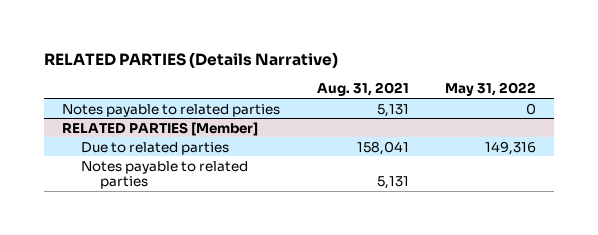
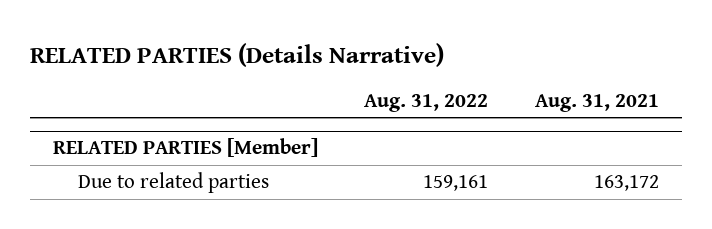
[444,82,536,97] May 31, 2022 -> none
none -> [364,93,489,112] Aug. 31, 2022
[62,103,281,117] Notes payable to related parties -> none
[81,160,249,190] Notes payable to related parties -> none
[356,140,409,155] 158,041 -> [593,175,659,192] 163,172

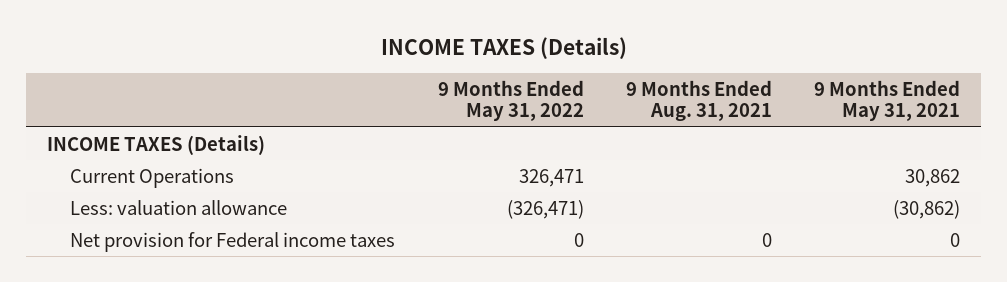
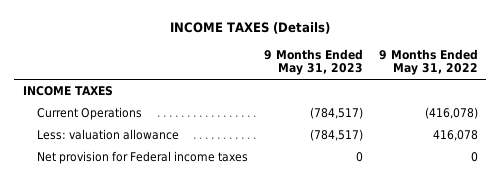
[625,79,772,122] 9 Months Ended Aug. 31, 2021 -> none
[813,79,960,122] 9 Months Ended May 31, 2021 -> none
none -> [263,48,363,76] 9 Months Ended May 31, 2023
[47,134,266,155] INCOME TAXES (Details) -> [22,86,113,97] INCOME TAXES
[518,168,584,187] 326,471 -> [425,107,479,120] (416,078)
[506,199,584,219] (326,471) -> [433,130,479,142] 416,078

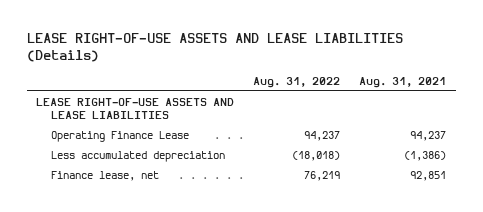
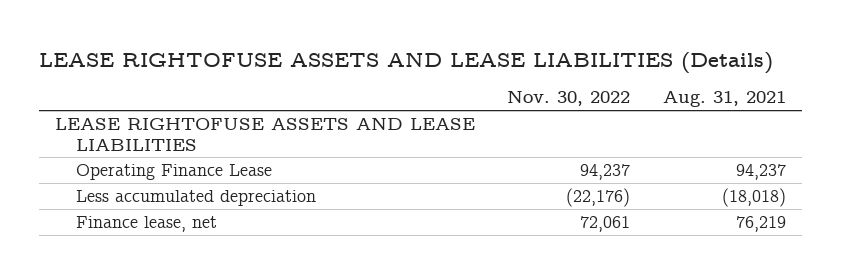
[26,33,403,63] LEASE RIGHT-OF-USE ASSETS AND LEASE LIABILITIES (Details) -> [38,51,773,74] LEASE RIGHTOFUSE ASSETS AND LEASE LIABILITIES (Details)
[253,76,341,88] Aug. 31, 2022 -> none
none -> [507,90,631,107] Nov. 30, 2022
[36,97,235,119] LEASE RIGHT-OF-USE ASSETS AND LEASE LIABILITIES -> [55,116,476,151] LEASE RIGHTOFUSE ASSETS AND LEASE LIABILITIES
[404,150,447,161] (1,386) -> [721,187,786,207] (18,018)
[410,170,447,181] 92,851 -> [735,215,786,232] 76,219

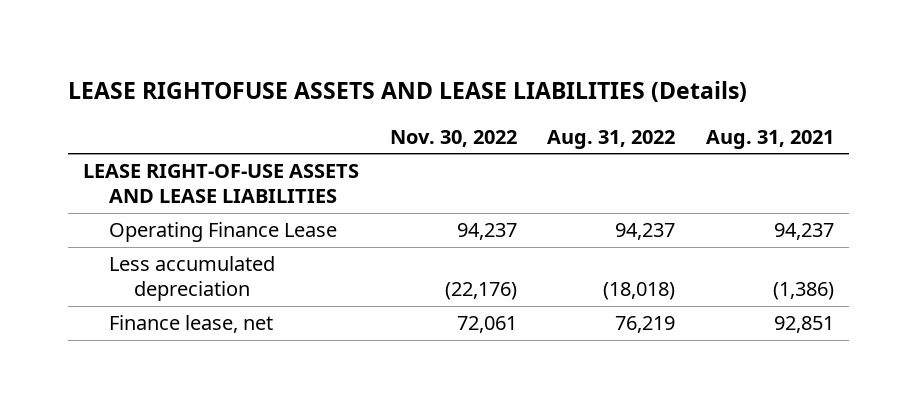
none -> [547,129,676,149] Aug. 31, 2022
[55,116,476,151] LEASE RIGHTOFUSE ASSETS AND LEASE LIABILITIES -> [83,164,360,204] LEASE RIGHT-OF-USE ASSETS AND LEASE LIABILITIES
[721,187,786,207] (18,018) -> [772,282,834,301] (1,386)
[735,215,786,232] 76,219 -> [773,316,834,334] 92,851

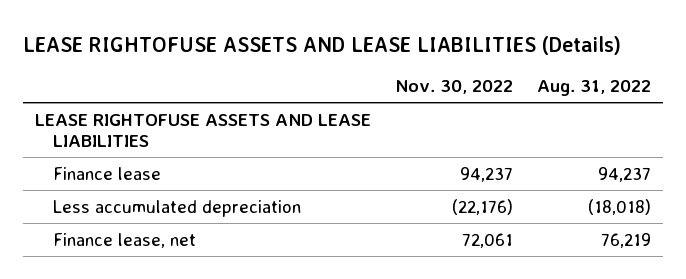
[705,129,834,149] Aug. 31, 2021 -> none
[83,164,360,204] LEASE RIGHT-OF-USE ASSETS AND LEASE LIABILITIES -> [35,113,372,148] LEASE RIGHTOFUSE ASSETS AND LEASE LIABILITIES
[108,222,337,243] Operating Finance Lease -> [52,166,161,180] Finance lease

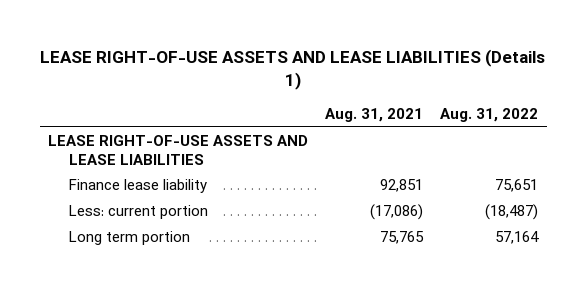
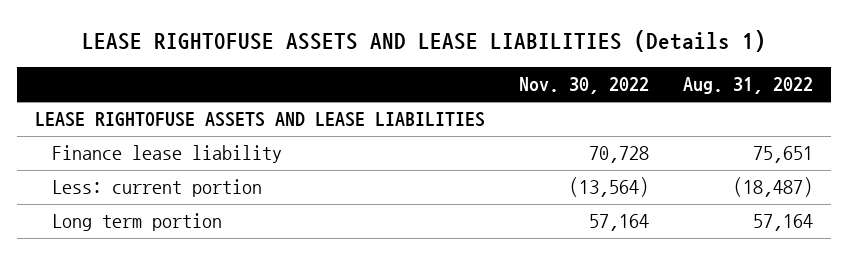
[40,48,546,91] LEASE RIGHT-OF-USE ASSETS AND LEASE LIABILITIES (Details 1) -> [82,29,767,52] LEASE RIGHTOFUSE ASSETS AND LEASE LIABILITIES (Details 1)
[325,108,424,123] Aug. 31, 2021 -> none
none -> [519,77,650,95] Nov. 30, 2022
[48,135,309,165] LEASE RIGHT-OF-USE ASSETS AND LEASE LIABILITIES -> [34,112,485,128] LEASE RIGHTOFUSE ASSETS AND LEASE LIABILITIES

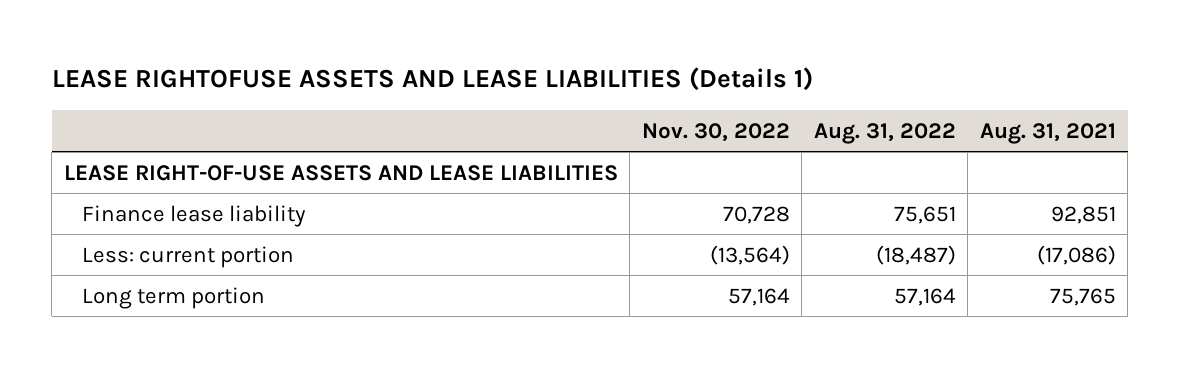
none -> [979,122,1116,144] Aug. 31, 2021
[34,112,485,128] LEASE RIGHTOFUSE ASSETS AND LEASE LIABILITIES -> [63,164,618,181] LEASE RIGHT-OF-USE ASSETS AND LEASE LIABILITIES

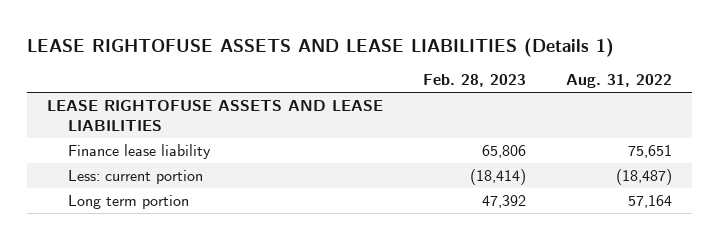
[641,122,790,142] Nov. 30, 2022 -> none
[979,122,1116,144] Aug. 31, 2021 -> none
none -> [423,74,527,88] Feb. 28, 2023
[63,164,618,181] LEASE RIGHT-OF-USE ASSETS AND LEASE LIABILITIES -> [47,99,384,131] LEASE RIGHTOFUSE ASSETS AND LEASE LIABILITIES

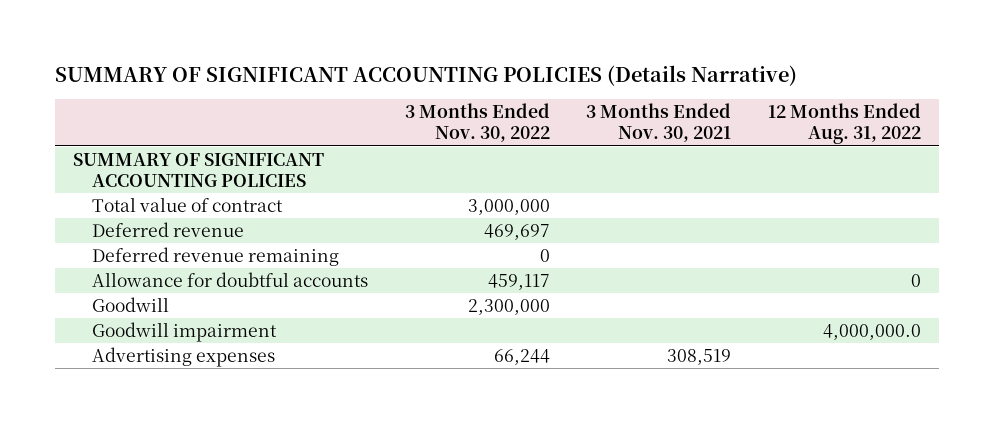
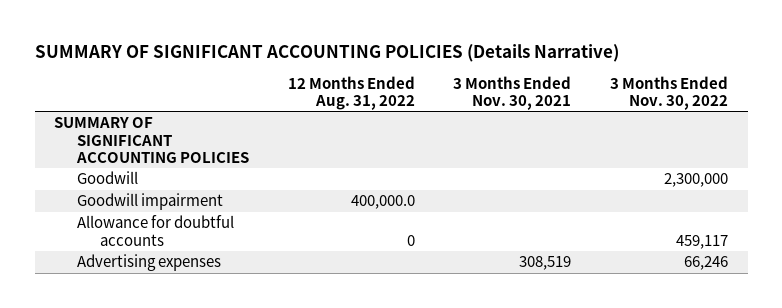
[92,197,284,213] Total value of contract -> none
[92,222,245,238] Deferred revenue -> none
[92,247,340,267] Deferred revenue remaining -> none
[822,324,921,341] 4,000,000.0 -> [350,195,415,210] 400,000.0
[92,272,369,288] Allowance for doubtful accounts -> [77,215,235,246] Allowance for doubtful accounts
[493,349,550,366] 66,244 -> [684,256,729,271] 66,246

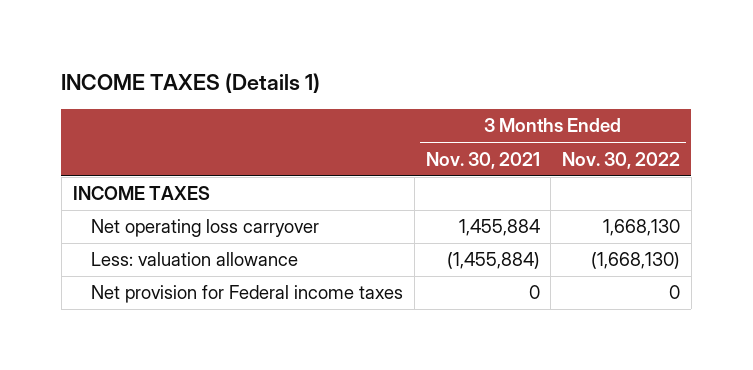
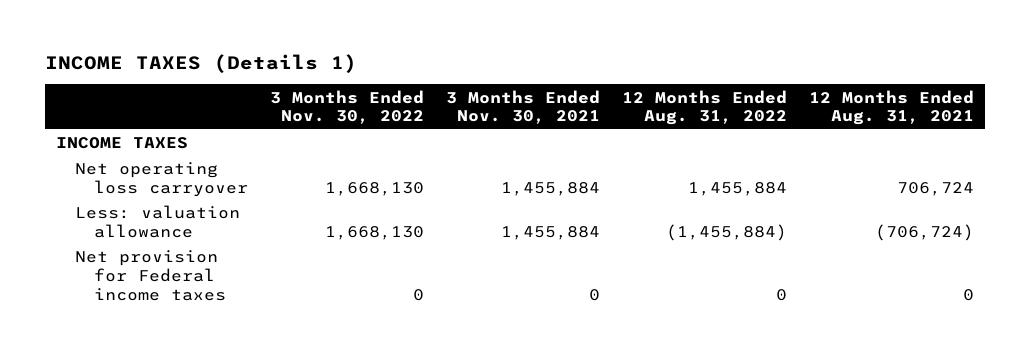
none -> [622,89,788,126] 12 Months Ended Aug. 31, 2022
none -> [808,89,974,126] 12 Months Ended Aug. 31, 2021
[446,252,540,270] (1,455,884) -> [501,226,601,241] 1,455,884
[591,252,681,270] (1,668,130) -> [325,226,425,241] 1,668,130

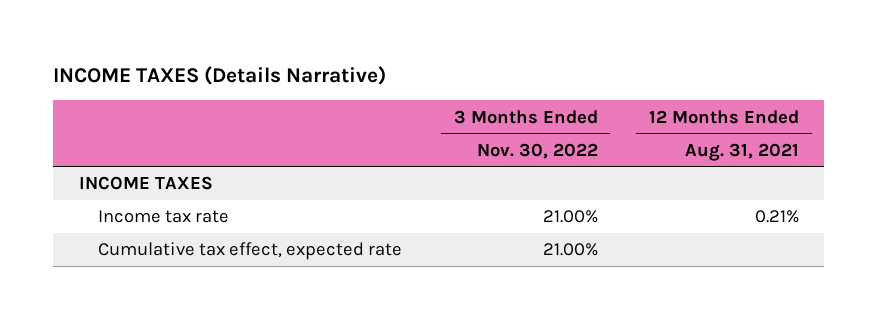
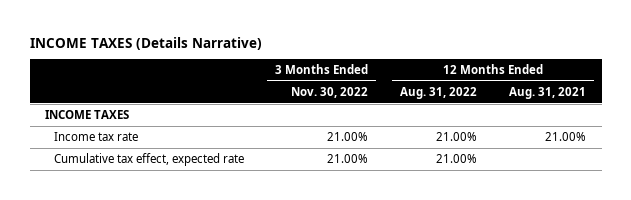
none -> [400,86,478,99] Aug. 31, 2022
[754,210,799,224] 0.21% -> [544,132,586,142] 21.00%

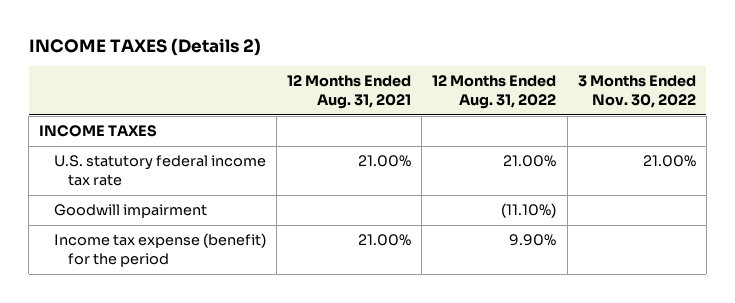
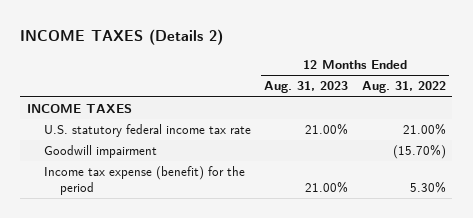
[286,75,411,110] 12 Months Ended Aug. 31, 2021 -> none
[577,75,696,109] 3 Months Ended Nov. 30, 2022 -> none
none -> [264,81,349,94] Aug. 31, 2023
[501,203,557,219] (11.10%) -> [392,144,446,160] (15.70%)
[509,234,557,247] 9.90% -> [409,181,446,194] 5.30%

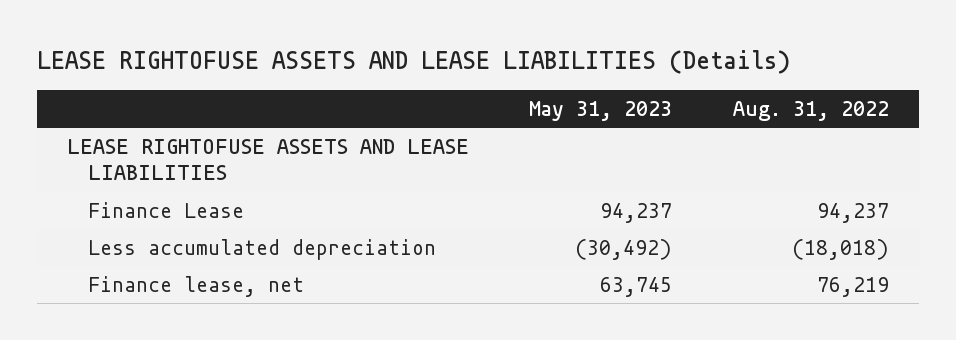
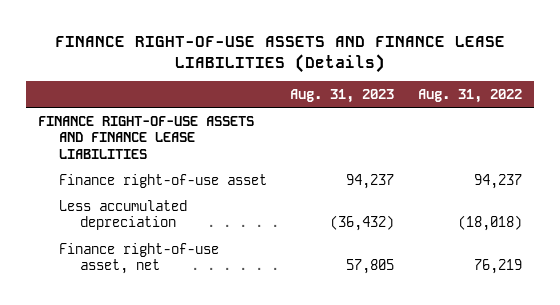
[36,50,790,75] LEASE RIGHTOFUSE ASSETS AND LEASE LIABILITIES (Details) -> [54,35,505,73] FINANCE RIGHT-OF-USE ASSETS AND FINANCE LEASE LIABILITIES (Details)
[529,100,673,121] May 31, 2023 -> none
none -> [290,88,395,103] Aug. 31, 2023
[67,138,470,181] LEASE RIGHTOFUSE ASSETS AND LEASE LIABILITIES -> [37,115,254,159] FINANCE RIGHT-OF-USE ASSETS AND FINANCE LEASE LIABILITIES
[88,201,245,218] Finance Lease -> [58,173,267,188] Finance right-of-use asset
[88,275,305,297] Finance lease, net -> [58,242,219,275] Finance right-of-use asset, net

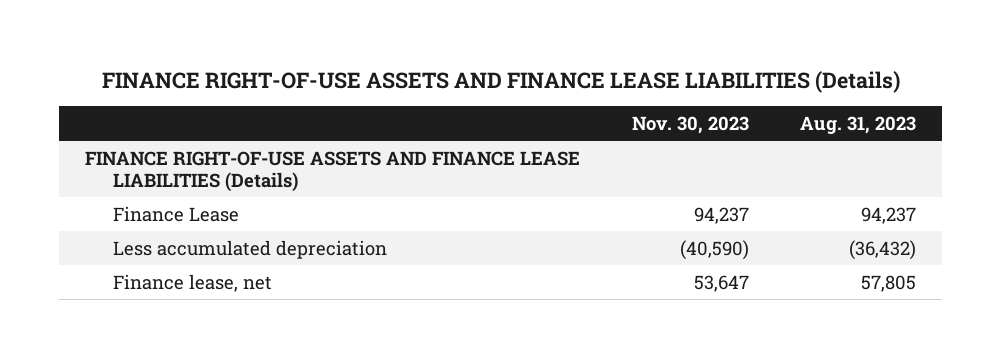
[418,88,523,103] Aug. 31, 2022 -> none
none -> [631,116,749,135] Nov. 30, 2023
[37,115,254,159] FINANCE RIGHT-OF-USE ASSETS AND FINANCE LEASE LIABILITIES -> [84,150,580,192] FINANCE RIGHT-OF-USE ASSETS AND FINANCE LEASE LIABILITIES (Details)
[58,173,267,188] Finance right-of-use asset -> [112,205,239,222] Finance Lease
[58,242,219,275] Finance right-of-use asset, net -> [112,273,272,292] Finance lease, net

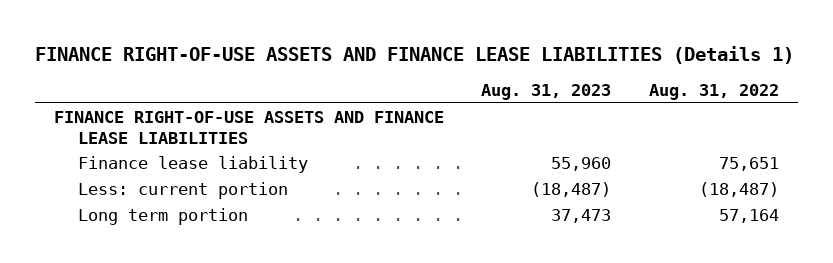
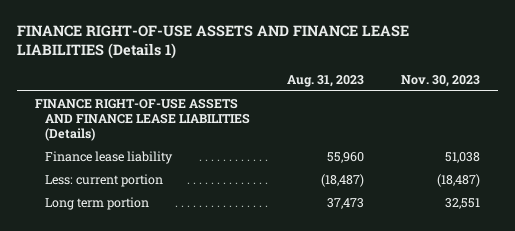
[649,84,780,101] Aug. 31, 2022 -> none
none -> [400,74,480,87] Nov. 30, 2023
[53,110,444,144] FINANCE RIGHT-OF-USE ASSETS AND FINANCE LEASE LIABILITIES -> [35,97,250,142] FINANCE RIGHT-OF-USE ASSETS AND FINANCE LEASE LIABILITIES (Details)

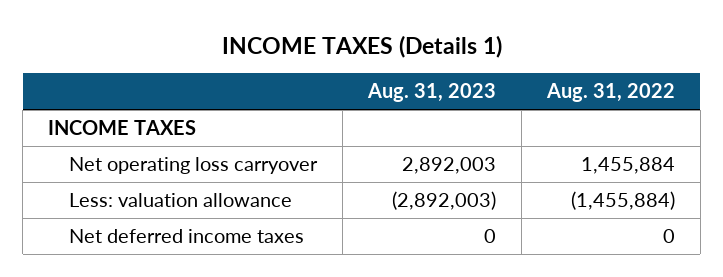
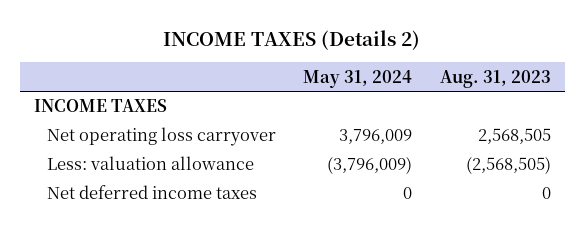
[221,34,502,58] INCOME TAXES (Details 1) -> [163,29,421,50] INCOME TAXES (Details 2)
[545,83,675,103] Aug. 31, 2022 -> none
none -> [303,69,413,88] May 31, 2024
[402,157,497,175] 2,892,003 -> [478,128,552,145] 2,568,505
[392,191,497,211] (2,892,003) -> [466,156,552,175] (2,568,505)

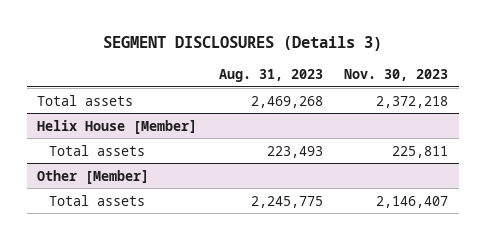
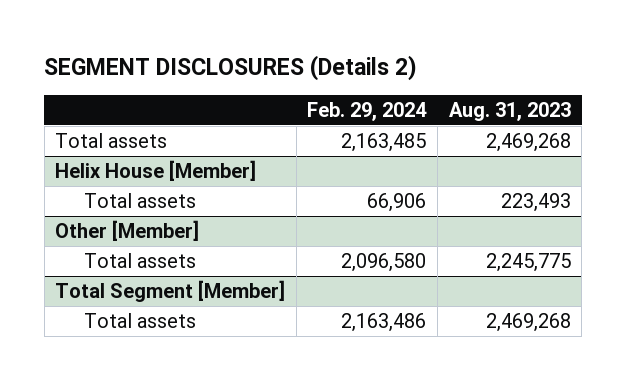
[102,35,382,51] SEGMENT DISCLOSURES (Details 3) -> [44,55,418,82] SEGMENT DISCLOSURES (Details 2)
[343,69,448,82] Nov. 30, 2023 -> none
none -> [307,101,428,121] Feb. 29, 2024
none -> [55,279,286,302] Total Segment [Member]
none -> [83,312,196,328] Total assets

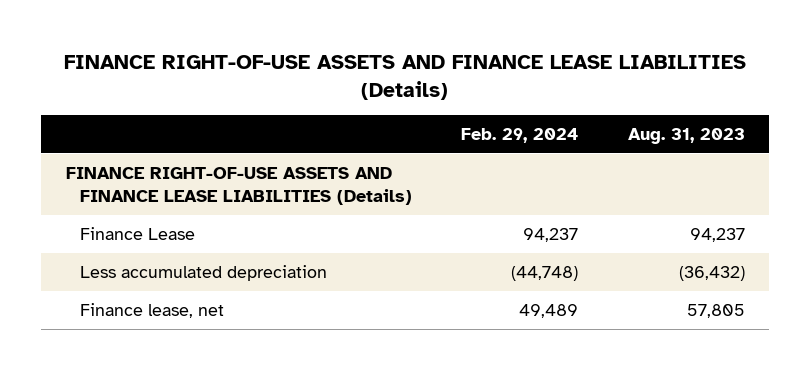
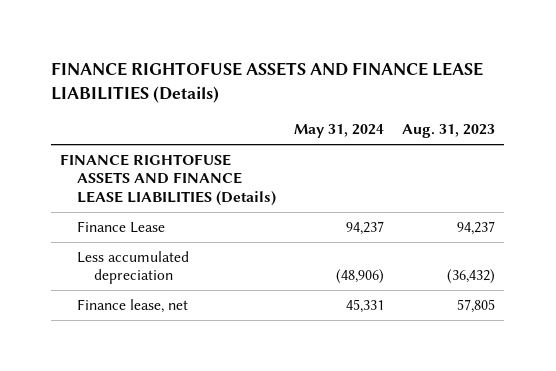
[64,54,747,100] FINANCE RIGHT-OF-USE ASSETS AND FINANCE LEASE LIABILITIES (Details) -> [51,62,484,104] FINANCE RIGHTOFUSE ASSETS AND FINANCE LEASE LIABILITIES (Details)
[461,127,579,143] Feb. 29, 2024 -> none
none -> [294,124,385,139] May 31, 2024
[65,166,413,206] FINANCE RIGHT-OF-USE ASSETS AND FINANCE LEASE LIABILITIES (Details) -> [60,153,277,206] FINANCE RIGHTOFUSE ASSETS AND FINANCE LEASE LIABILITIES (Details)

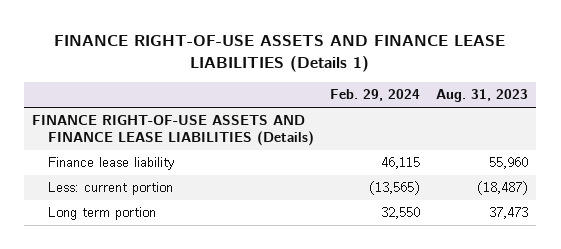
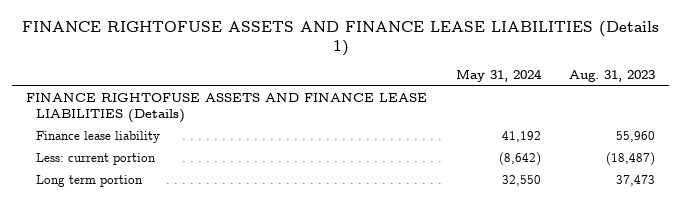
[54,35,506,72] FINANCE RIGHT-OF-USE ASSETS AND FINANCE LEASE LIABILITIES (Details 1) -> [21,20,659,57] FINANCE RIGHTOFUSE ASSETS AND FINANCE LEASE LIABILITIES (Details 1)
[330,89,421,102] Feb. 29, 2024 -> none
none -> [455,68,542,82] May 31, 2024
[32,115,315,147] FINANCE RIGHT-OF-USE ASSETS AND FINANCE LEASE LIABILITIES (Details) -> [26,93,428,124] FINANCE RIGHTOFUSE ASSETS AND FINANCE LEASE LIABILITIES (Details)

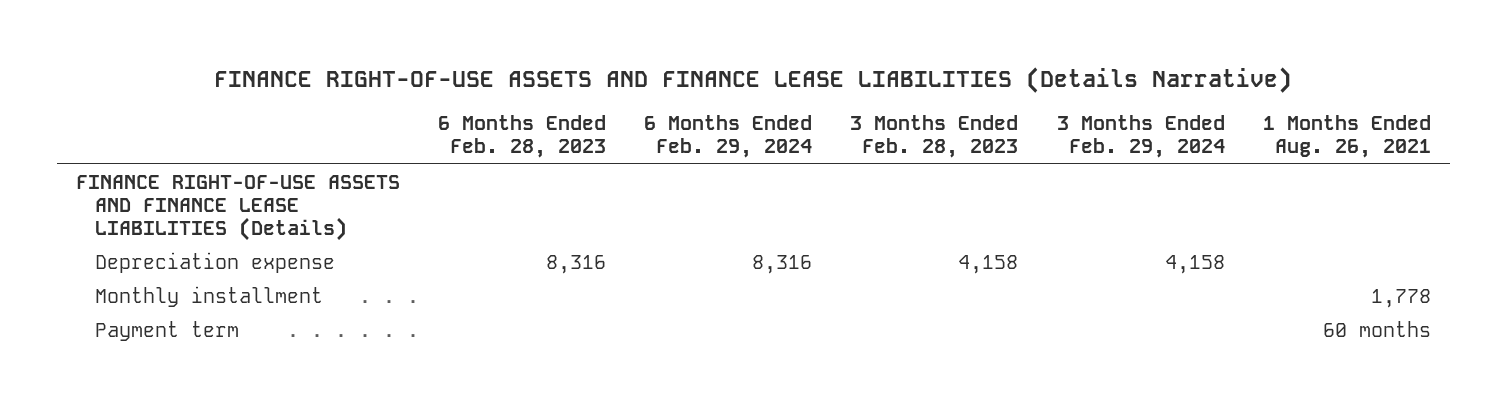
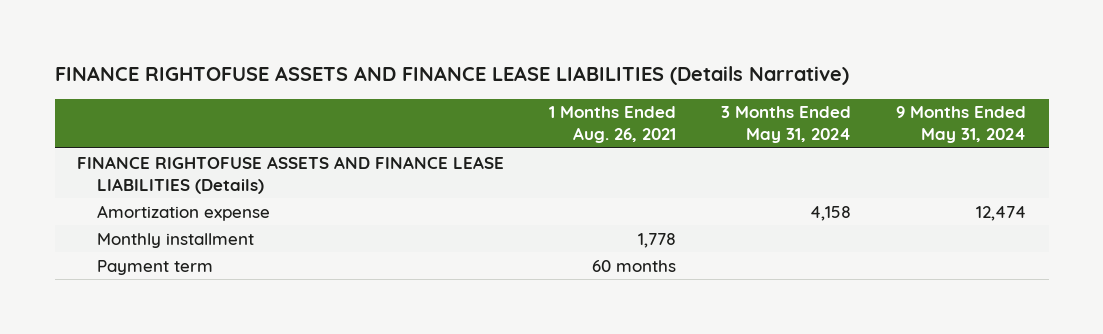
[214,66,1293,93] FINANCE RIGHT-OF-USE ASSETS AND FINANCE LEASE LIABILITIES (Details Narrative) -> [54,66,849,86] FINANCE RIGHTOFUSE ASSETS AND FINANCE LEASE LIABILITIES (Details Narrative)
[437,115,606,159] 6 Months Ended Feb. 28, 2023 -> none
[644,115,813,159] 6 Months Ended Feb. 29, 2024 -> none
[850,115,1019,159] 3 Months Ended Feb. 28, 2023 -> none
[1056,115,1225,159] 3 Months Ended Feb. 29, 2024 -> none
none -> [721,106,852,144] 3 Months Ended May 31, 2024
none -> [896,106,1027,144] 9 Months Ended May 31, 2024
[75,174,400,242] FINANCE RIGHT-OF-USE ASSETS AND FINANCE LEASE LIABILITIES (Details) -> [77,155,505,194] FINANCE RIGHTOFUSE ASSETS AND FINANCE LEASE LIABILITIES (Details)
[94,251,335,273] Depreciation expense -> [96,204,270,221] Amortization expense

